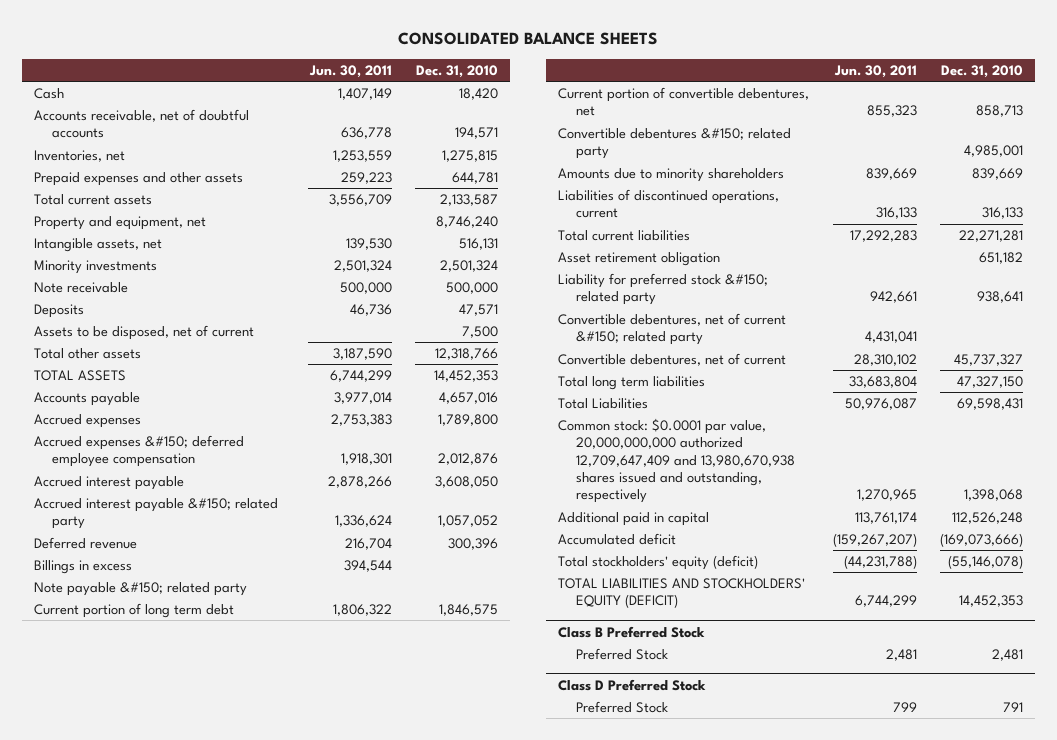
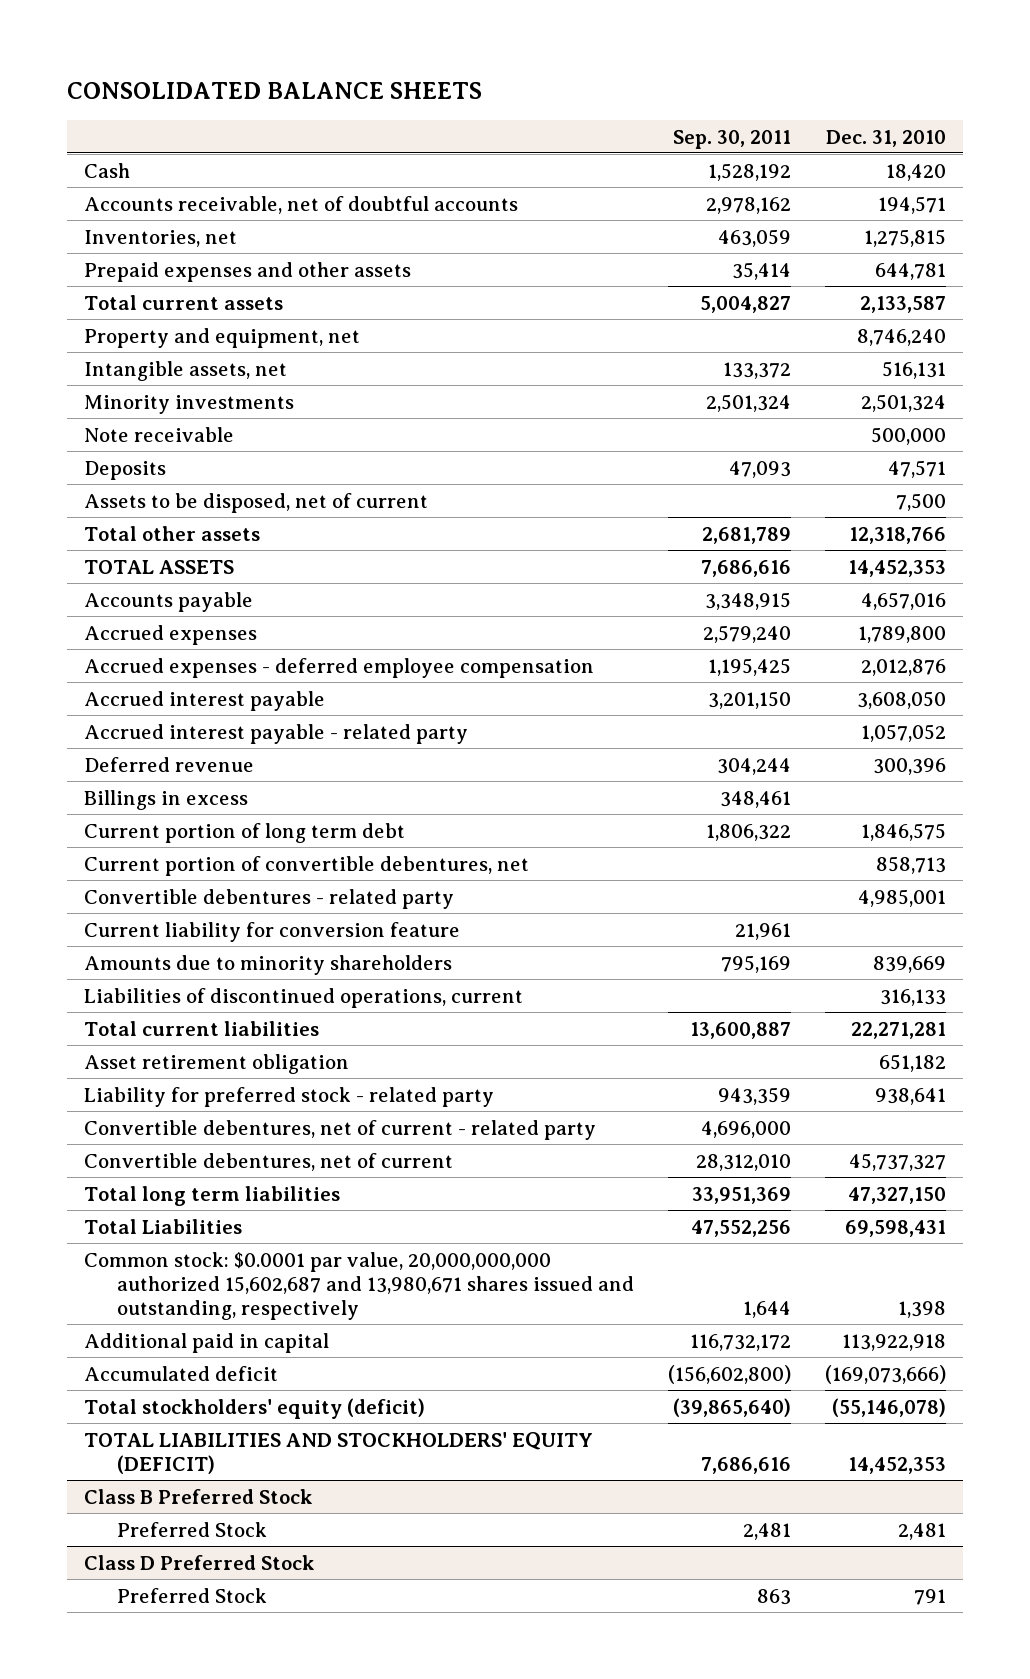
[308,65,392,79] Jun. 30, 2011 -> none
none -> [673,129,792,149] Sep. 30, 2011
[33,435,244,468] Accrued expenses &#150; deferred employee compensation -> [84,657,595,678] Accrued expenses - deferred employee compensation
[33,498,278,530] Accrued interest payable &#150; related party -> [84,723,469,744] Accrued interest payable - related party
[33,582,247,597] Note payable &#150; related party -> none
[558,128,792,160] Convertible debentures &#150; related party -> [84,888,455,909] Convertible debentures - related party
none -> [84,921,461,942] Current liability for conversion feature
[558,273,769,306] Liability for preferred stock &#150; related party -> [84,1086,495,1107] Liability for preferred stock - related party
[558,313,787,346] Convertible debentures, net of current &#150; related party -> [84,1119,597,1140] Convertible debentures, net of current - related party
[558,418,796,504] Common stock: $0.0001 par value, 20,000,000,000 authorized 12,709,647,409 and 13,980,670,938 shares issued and outstanding, respectively -> [84,1251,635,1321] Common stock: $0.0001 par value, 20,000,000,000 authorized 15,602,687 and 13,980,671 shares issued and outstanding, respectively
[964,489,1024,502] 1,398,068 -> [898,1301,947,1319] 1,398
[952,512,1024,525] 112,526,248 -> [842,1333,947,1351] 113,922,918

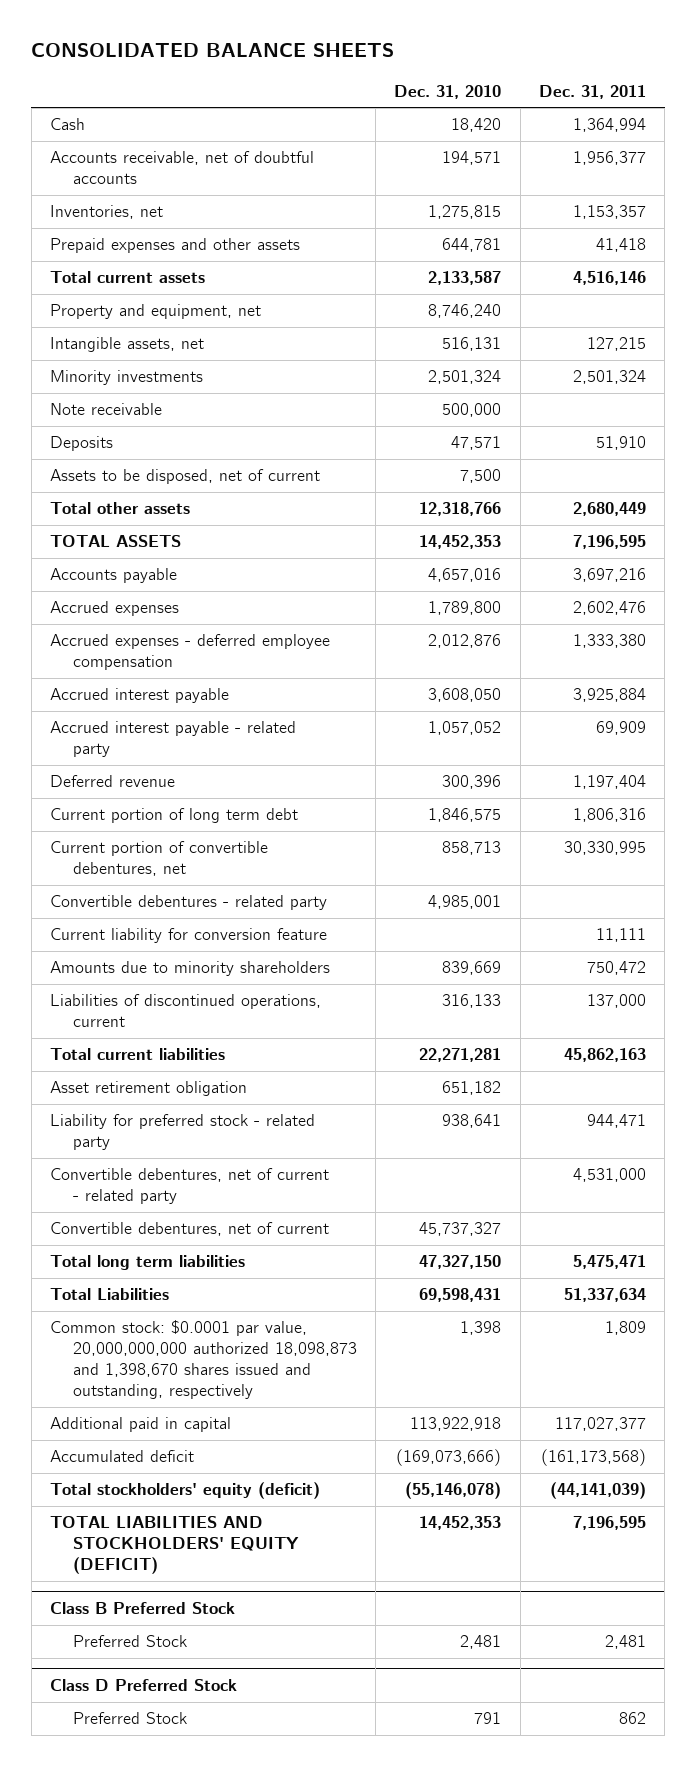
[673,129,792,149] Sep. 30, 2011 -> none
none -> [538,84,646,99] Dec. 31, 2011
[84,789,249,810] Billings in excess -> none
[84,1251,635,1321] Common stock: $0.0001 par value, 20,000,000,000 authorized 15,602,687 and 13,980,671 shares issued and outstanding, respectively -> [49,1320,357,1399] Common stock: $0.0001 par value, 20,000,000,000 authorized 18,098,873 and 1,398,670 shares issued and outstanding, respectively

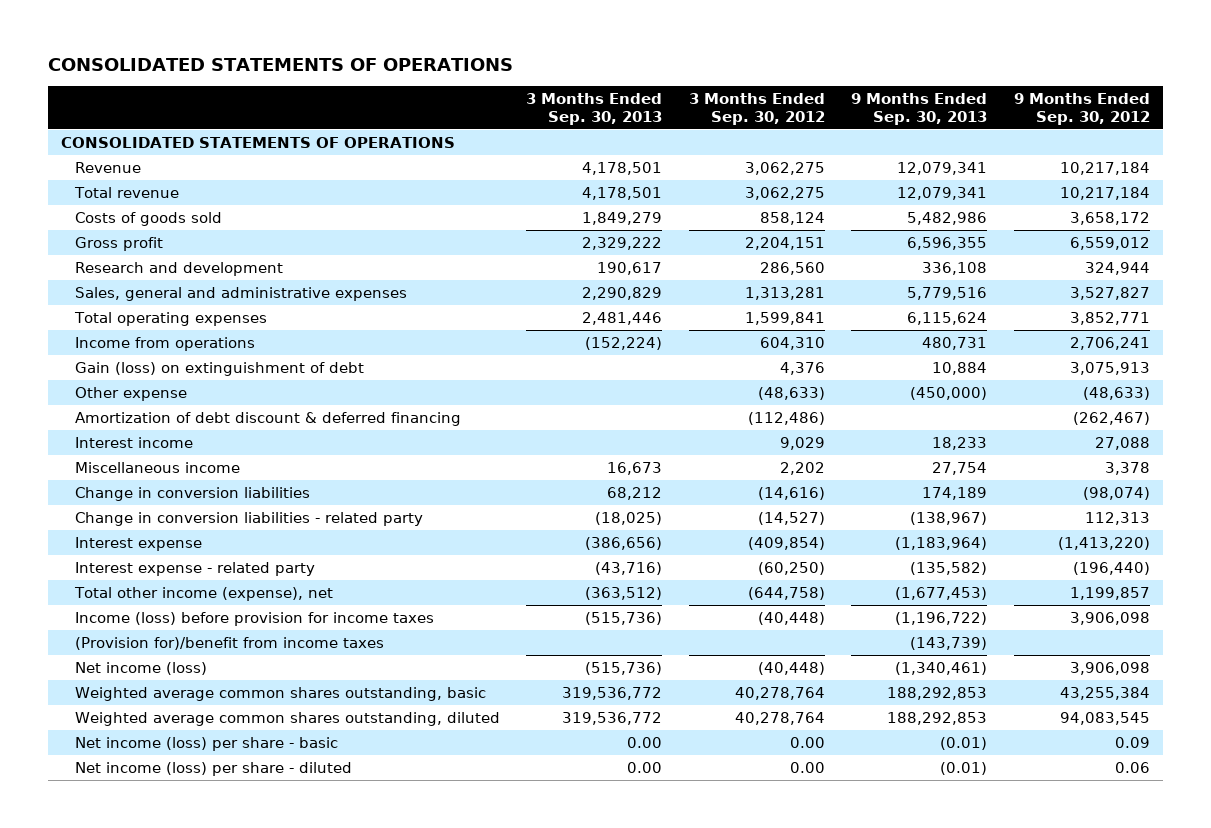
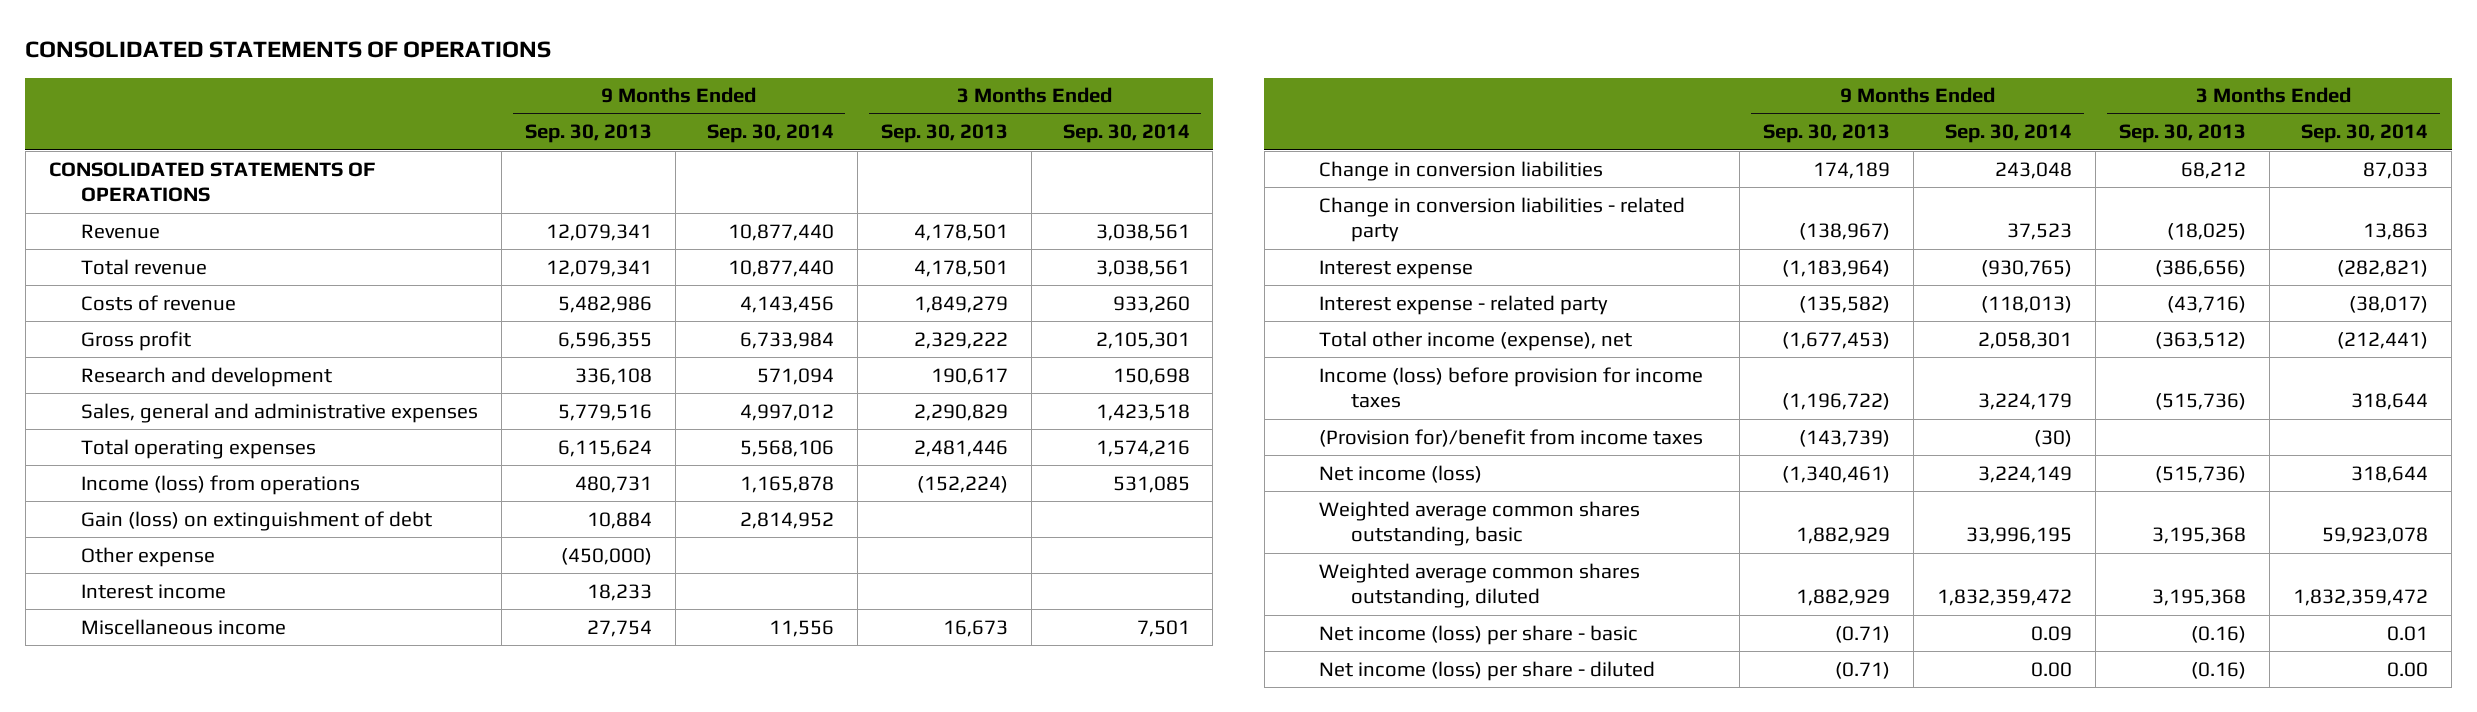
[688,93,825,125] 3 Months Ended Sep. 30, 2012 -> none
[1013,93,1150,125] 9 Months Ended Sep. 30, 2012 -> none
none -> [706,124,834,144] Sep. 30, 2014
none -> [1062,124,1190,144] Sep. 30, 2014
[74,212,222,227] Costs of goods sold -> [80,294,236,311] Costs of revenue
[74,337,255,352] Income from operations -> [80,474,360,495] Income (loss) from operations
[74,412,461,427] Amortization of debt discount & deferred financing -> none
[562,687,663,701] 319,536,772 -> [2152,527,2247,545] 3,195,368
[887,687,988,701] 188,292,853 -> [1796,527,1891,545] 1,882,929
[562,712,663,726] 319,536,772 -> [2152,589,2247,607] 3,195,368
[887,712,988,726] 188,292,853 -> [1796,589,1891,607] 1,882,929
[627,737,663,749] 0.00 -> [2191,625,2247,643] (0.16)
[940,737,988,751] (0.01) -> [1835,625,1891,643] (0.71)
[627,762,663,774] 0.00 -> [2191,661,2247,679] (0.16)
[940,762,988,776] (0.01) -> [1835,661,1891,679] (0.71)

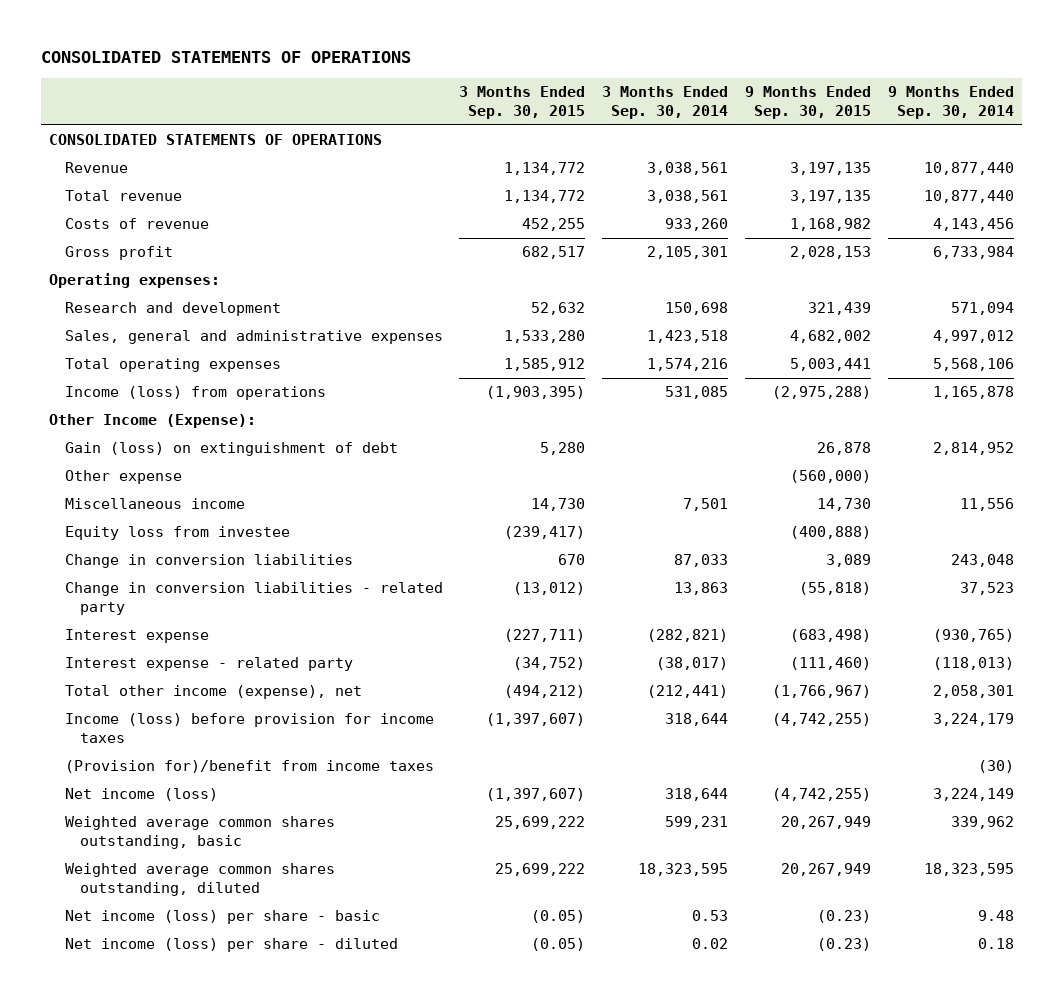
[524,124,652,144] Sep. 30, 2013 -> none
[880,124,1008,144] Sep. 30, 2013 -> none
none -> [459,86,586,120] 3 Months Ended Sep. 30, 2015
none -> [744,86,871,120] 9 Months Ended Sep. 30, 2015
none -> [49,273,221,289] Operating expenses:
none -> [49,414,257,429] Other Income (Expense):
[80,583,226,599] Interest income -> none
none -> [64,526,290,541] Equity loss from investee
[1966,527,2073,545] 33,996,195 -> [950,816,1014,830] 339,962
[2322,527,2429,545] 59,923,078 -> [665,816,729,830] 599,231
[1937,589,2073,607] 1,832,359,472 -> [923,863,1014,877] 18,323,595
[2293,589,2429,607] 1,832,359,472 -> [638,863,729,877] 18,323,595
[2031,625,2073,641] 0.09 -> [977,910,1014,922] 9.48
[2387,625,2429,641] 0.01 -> [692,910,729,922] 0.53
[2031,661,2073,677] 0.00 -> [977,938,1014,950] 0.18
[2387,661,2429,677] 0.00 -> [692,938,729,950] 0.02

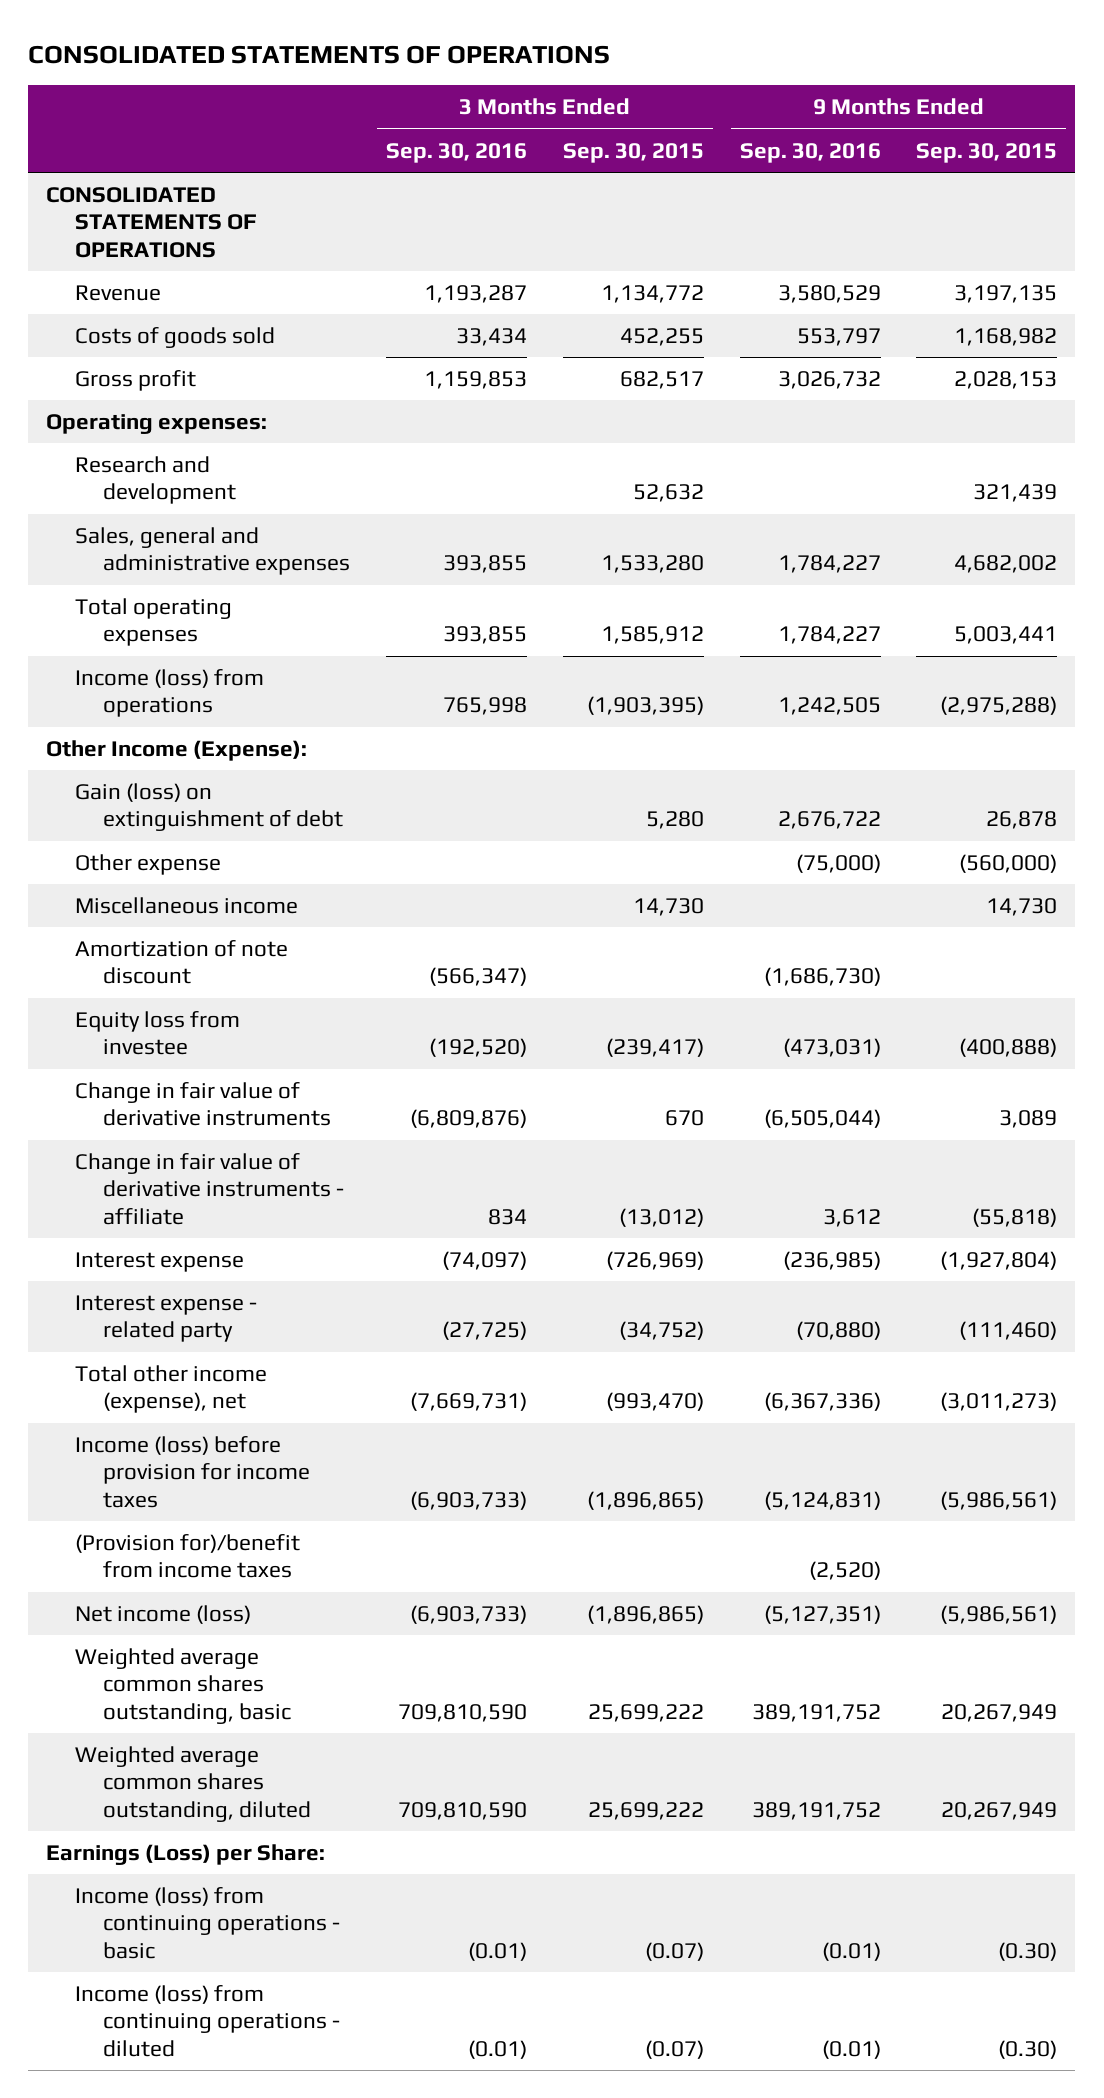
[602,86,729,120] 3 Months Ended Sep. 30, 2014 -> none
[887,86,1014,120] 9 Months Ended Sep. 30, 2014 -> none
none -> [386,142,528,163] Sep. 30, 2016
none -> [739,142,881,163] Sep. 30, 2016
[64,190,182,202] Total revenue -> none
[64,218,209,230] Costs of revenue -> [74,326,275,348] Costs of goods sold
none -> [74,939,288,985] Amortization of note discount
[64,554,353,569] Change in conversion liabilities -> [74,1081,332,1127] Change in fair value of derivative instruments
[64,582,443,616] Change in conversion liabilities - related party -> [74,1152,345,1225] Change in fair value of derivative instruments - affiliate
[504,629,586,643] (227,711) -> [605,1250,704,1270] (726,969)
[789,629,871,643] (683,498) -> [940,1250,1058,1270] (1,927,804)
[504,685,586,699] (494,212) -> [605,1392,704,1412] (993,470)
[771,685,871,699] (1,766,967) -> [940,1392,1058,1412] (3,011,273)
[486,713,586,727] (1,397,607) -> [586,1490,704,1510] (1,896,865)
[771,713,871,727] (4,742,255) -> [940,1490,1058,1510] (5,986,561)
[486,788,586,802] (1,397,607) -> [586,1604,704,1624] (1,896,865)
[771,788,871,802] (4,742,255) -> [940,1604,1058,1624] (5,986,561)
[64,910,380,925] Net income (loss) per share - basic -> none
[64,938,398,953] Net income (loss) per share - diluted -> none
none -> [46,1843,326,1865] Earnings (Loss) per Share:
none -> [74,1886,341,1959] Income (loss) from continuing operations - basic
none -> [74,1984,341,2057] Income (loss) from continuing operations - diluted

